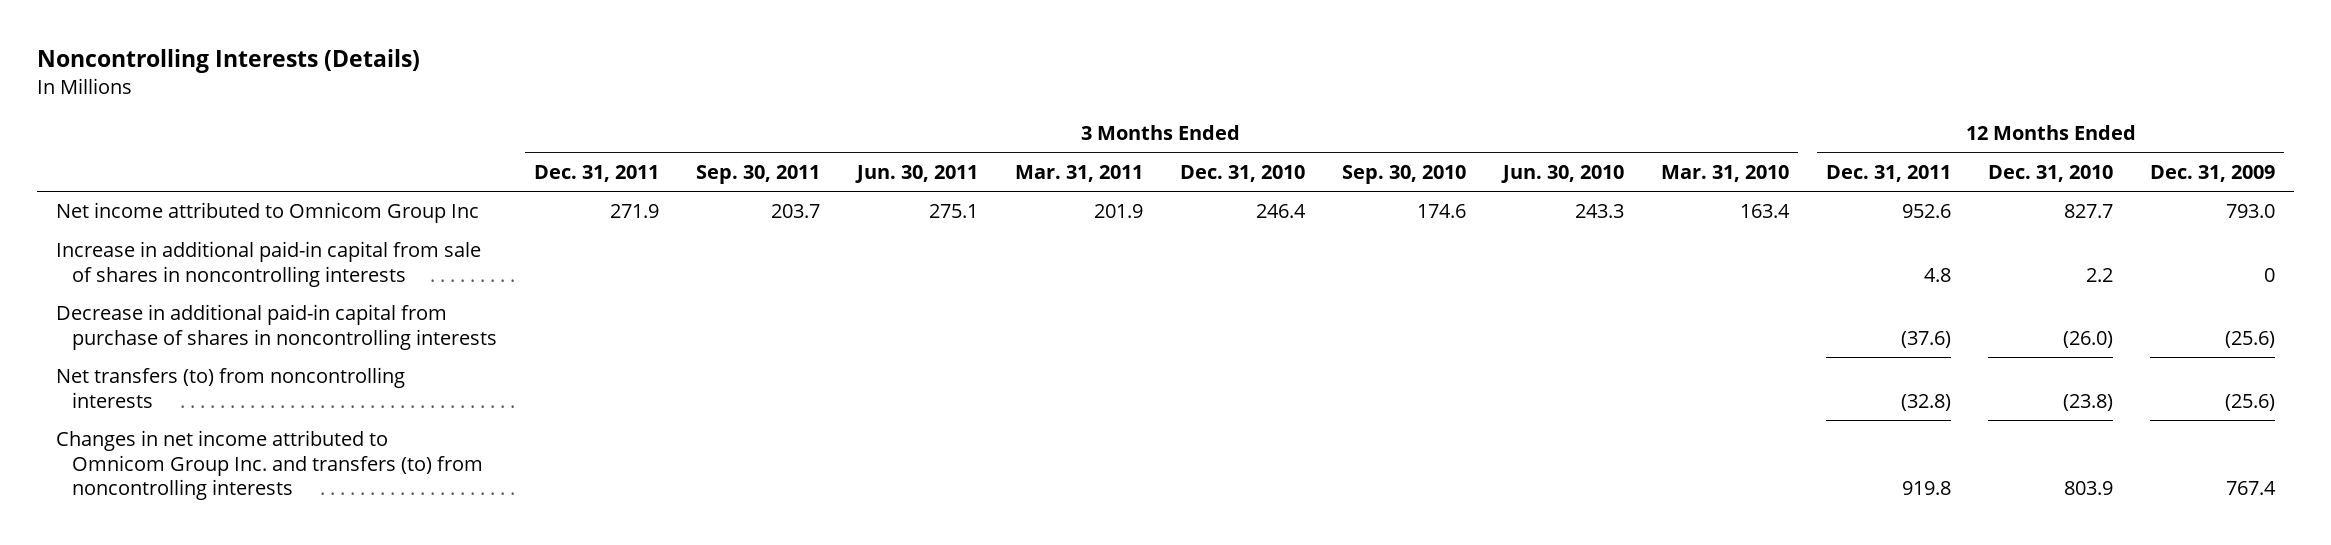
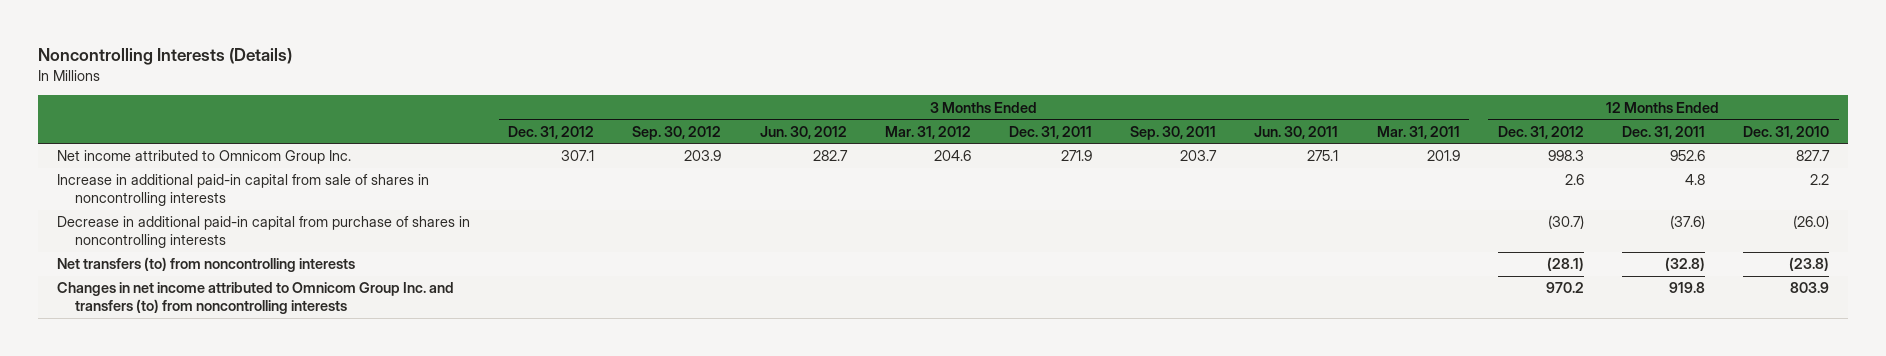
[1179,164,1305,182] Dec. 31, 2010 -> none
[1341,164,1466,184] Sep. 30, 2010 -> none
[1500,164,1624,183] Jun. 30, 2010 -> none
[1661,164,1790,182] Mar. 31, 2010 -> none
[2150,164,2276,182] Dec. 31, 2009 -> none
none -> [508,125,595,139] Dec. 31, 2012
none -> [632,125,722,140] Sep. 30, 2012
none -> [759,125,847,139] Jun. 30, 2012
none -> [884,125,971,139] Mar. 31, 2012
none -> [1497,125,1584,139] Dec. 31, 2012
[55,202,479,224] Net income attributed to Omnicom Group Inc -> [57,150,352,165] Net income attributed to Omnicom Group Inc.

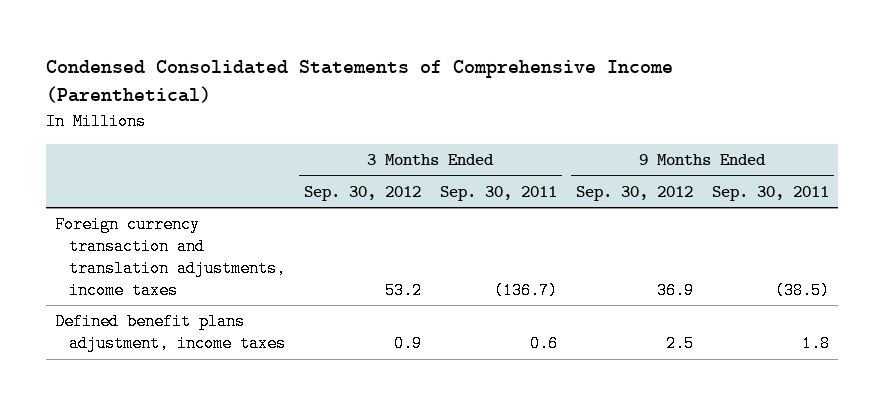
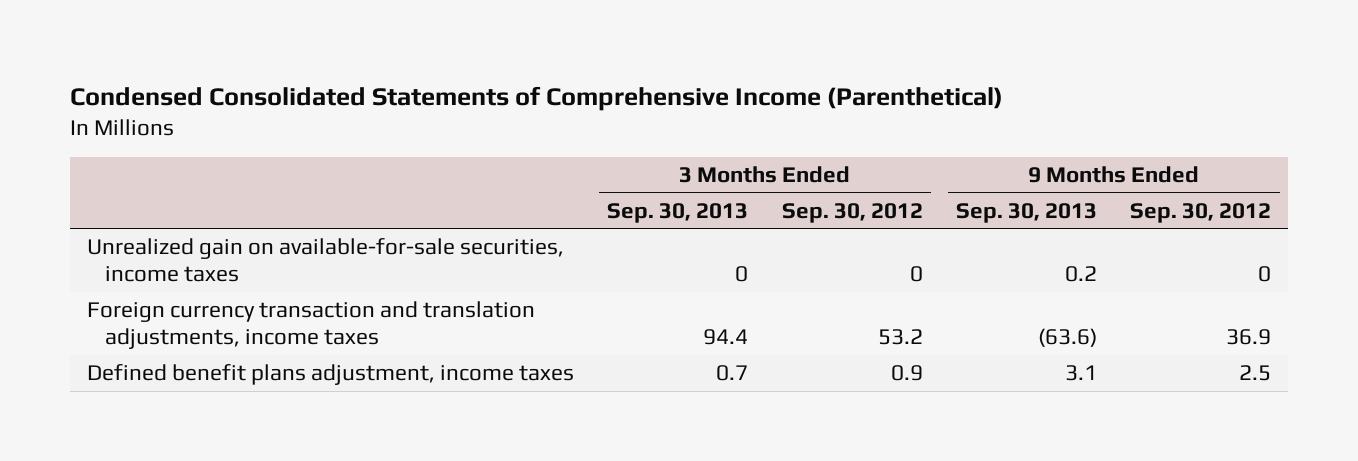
[439,185,557,201] Sep. 30, 2011 -> none
[711,185,829,201] Sep. 30, 2011 -> none
none -> [607,202,749,223] Sep. 30, 2013
none -> [956,202,1098,223] Sep. 30, 2013
none -> [86,238,564,283] Unrealized gain on available-for-sale securities, income taxes

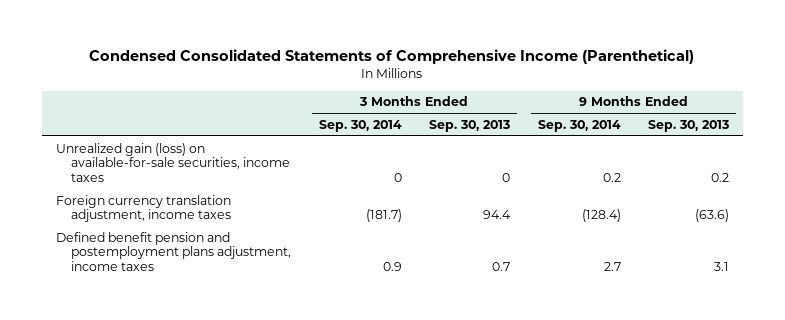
[781,202,923,223] Sep. 30, 2012 -> none
[1130,202,1272,223] Sep. 30, 2012 -> none
none -> [318,119,402,132] Sep. 30, 2014
none -> [537,119,621,132] Sep. 30, 2014
[86,238,564,283] Unrealized gain on available-for-sale securities, income taxes -> [55,142,291,183] Unrealized gain (loss) on available-for-sale securities, income taxes
[86,301,535,350] Foreign currency transaction and translation adjustments, income taxes -> [55,194,232,223] Foreign currency translation adjustment, income taxes
[86,364,574,386] Defined benefit plans adjustment, income taxes -> [55,231,292,272] Defined benefit pension and postemployment plans adjustment, income taxes

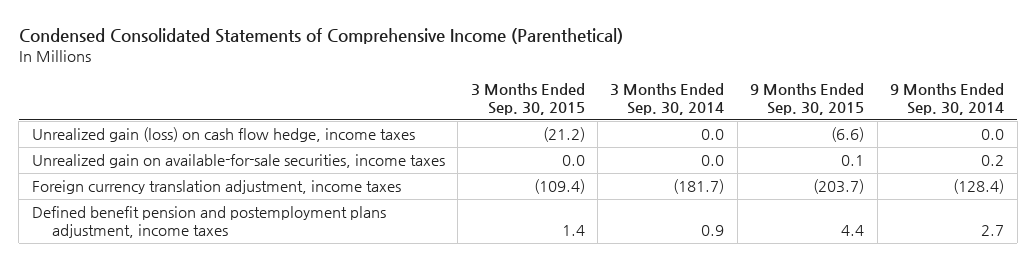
[429,119,511,132] Sep. 30, 2013 -> none
[648,119,730,132] Sep. 30, 2013 -> none
none -> [470,82,585,115] 3 Months Ended Sep. 30, 2015
none -> [750,82,865,115] 9 Months Ended Sep. 30, 2015
none -> [31,127,415,143] Unrealized gain (loss) on cash flow hedge, income taxes
[55,142,291,183] Unrealized gain (loss) on available-for-sale securities, income taxes -> [31,154,445,169] Unrealized gain on available-for-sale securities, income taxes
[393,173,402,183] 0 -> [701,155,725,167] 0.0

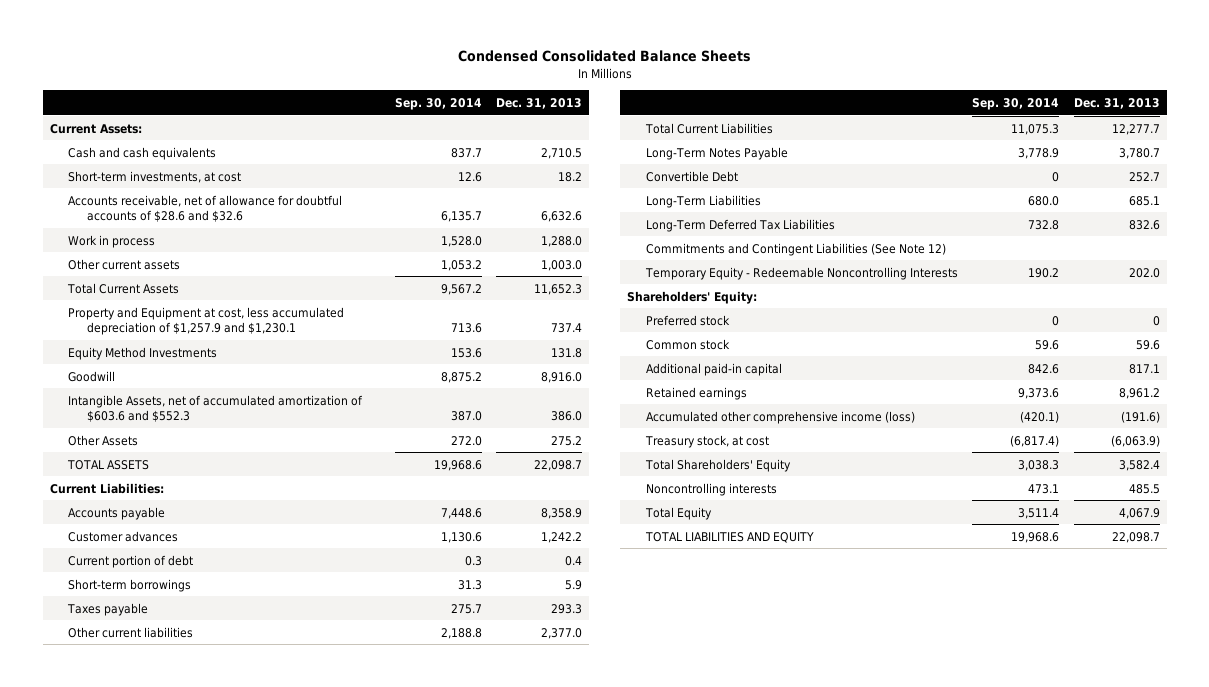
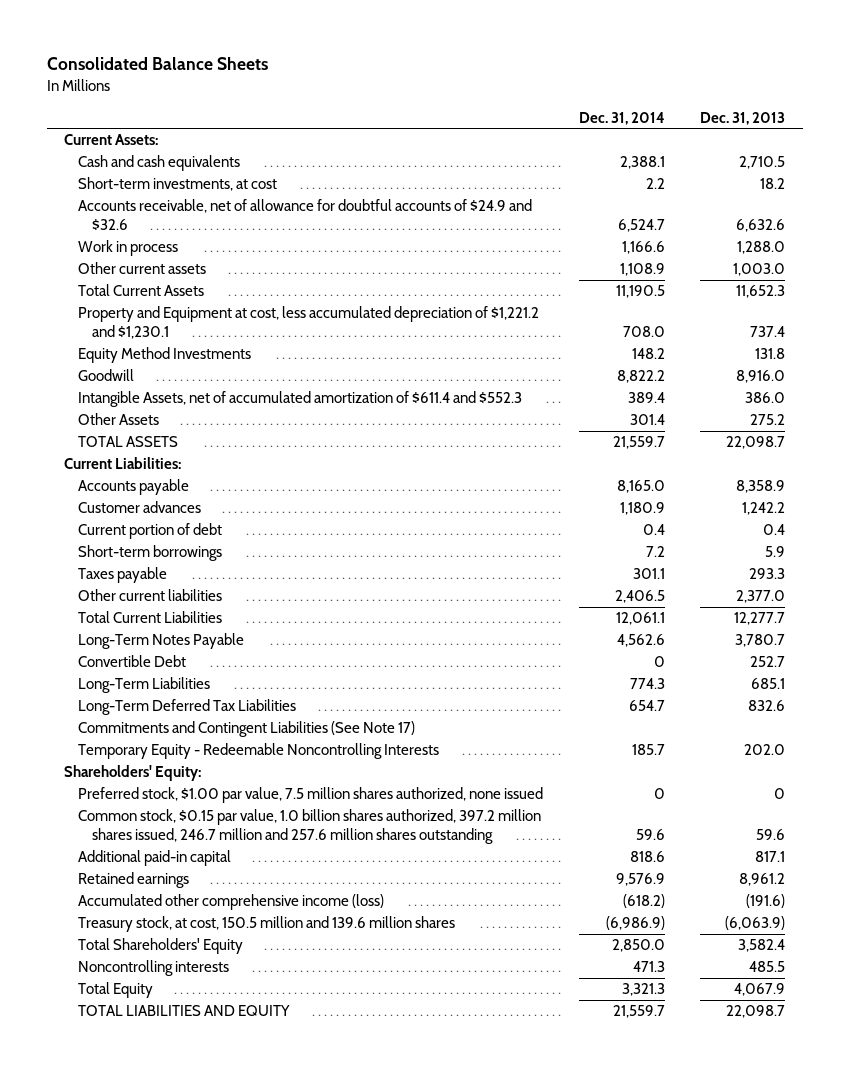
[457,50,751,63] Condensed Consolidated Balance Sheets -> [46,57,268,71] Consolidated Balance Sheets
[394,97,482,110] Sep. 30, 2014 -> none
none -> [578,111,665,125] Dec. 31, 2014
[68,194,343,222] Accounts receivable, net of allowance for doubtful accounts of $28.6 and $32.6 -> [78,199,533,231] Accounts receivable, net of allowance for doubtful accounts of $24.9 and $32.6
[68,306,345,335] Property and Equipment at cost, less accumulated depreciation of $1,257.9 and $1,230.1 -> [78,306,540,339] Property and Equipment at cost, less accumulated depreciation of $1,221.2 and $1,230.1
[68,394,364,422] Intangible Assets, net of accumulated amortization of $603.6 and $552.3 -> [78,391,523,408] Intangible Assets, net of accumulated amortization of $611.4 and $552.3
[645,242,946,256] Commitments and Contingent Liabilities (See Note 12) -> [78,721,416,738] Commitments and Contingent Liabilities (See Note 17)
[645,314,730,326] Preferred stock -> [78,787,544,804] Preferred stock, $1.00 par value, 7.5 million shares authorized, none issued
[645,338,730,350] Common stock -> [78,809,542,844] Common stock, $0.15 par value, 1.0 billion shares authorized, 397.2 million shares issued, 246.7 million and 257.6 million shares outstanding
[644,434,769,448] Treasury stock, at cost -> [78,916,456,933] Treasury stock, at cost, 150.5 million and 139.6 million shares

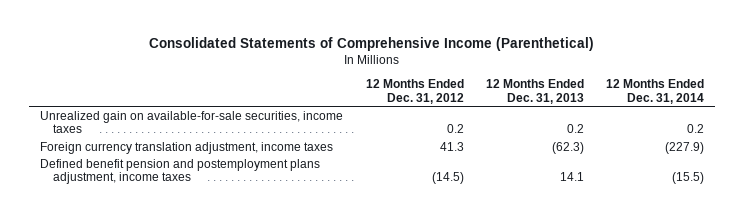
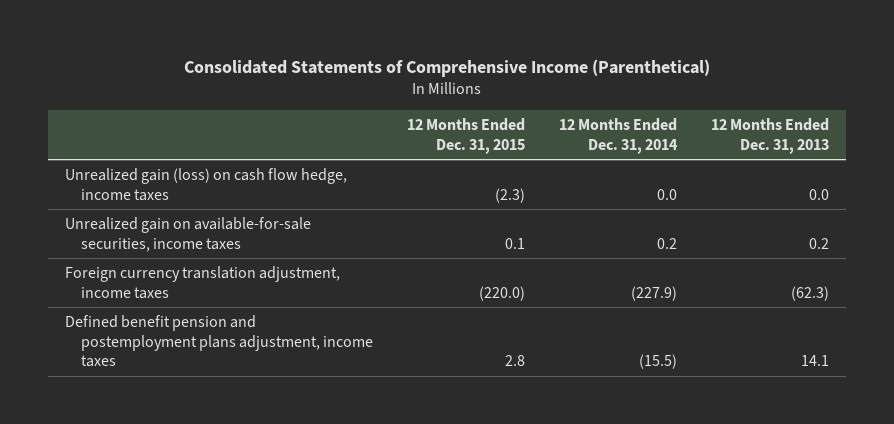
[365,79,464,105] 12 Months Ended Dec. 31, 2012 -> none
none -> [406,117,525,154] 12 Months Ended Dec. 31, 2015
none -> [65,168,348,201] Unrealized gain (loss) on cash flow hedge, income taxes

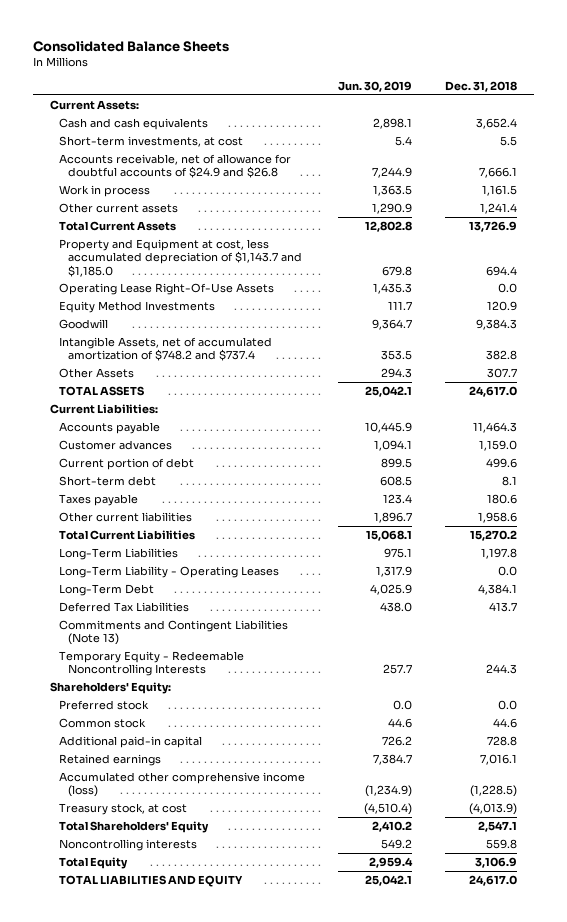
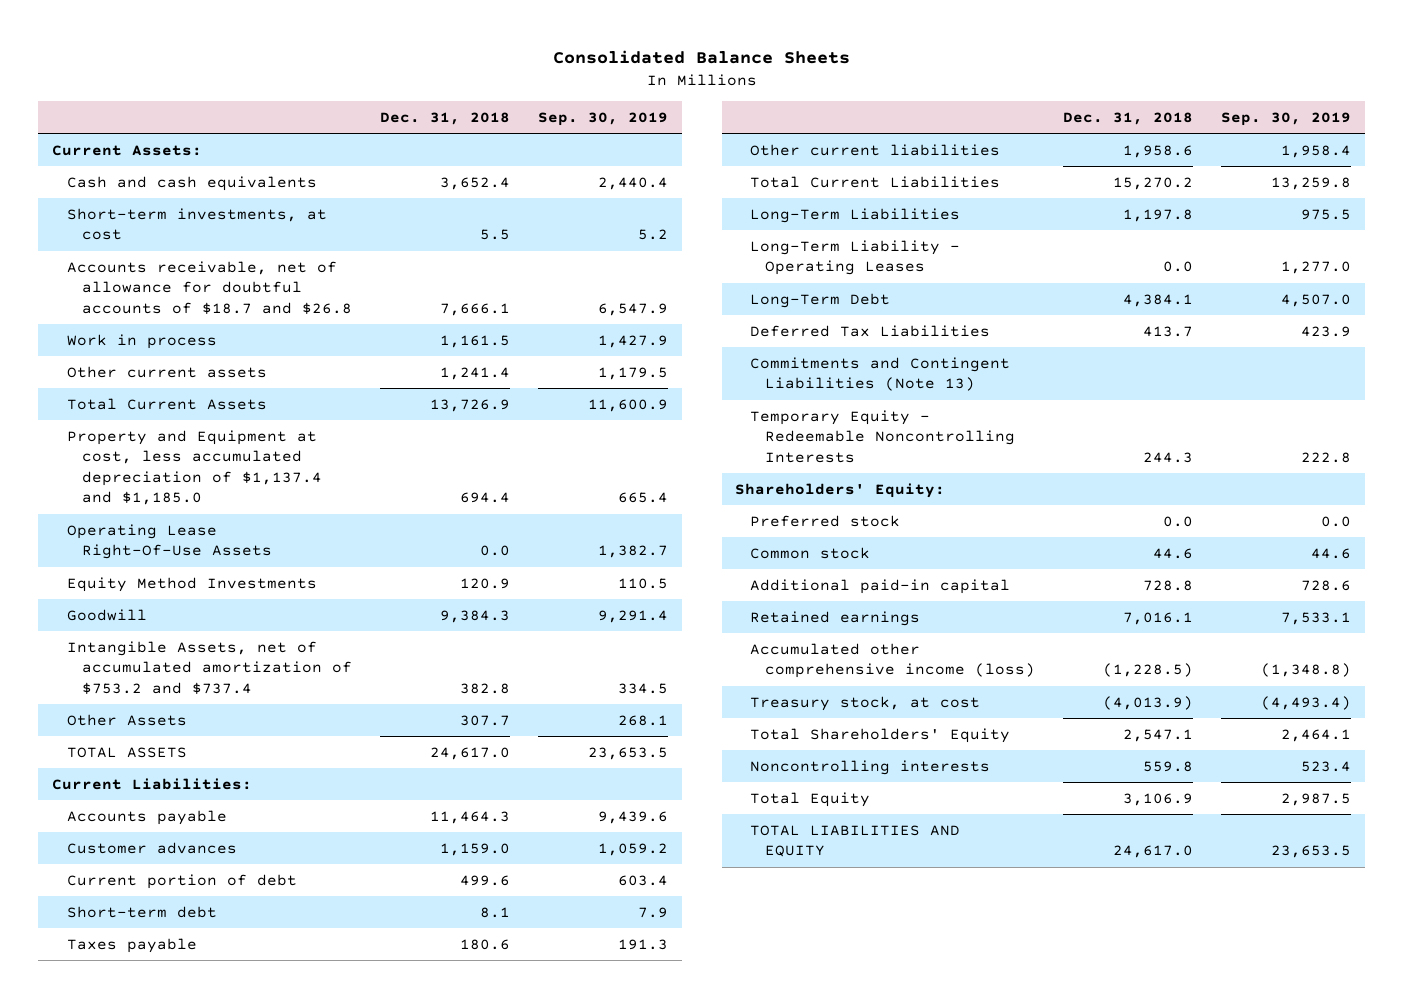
[337,80,412,92] Jun. 30, 2019 -> none
none -> [537,111,668,126] Sep. 30, 2019
[58,153,291,179] Accounts receivable, net of allowance for doubtful accounts of $24.9 and $26.8 -> [67,260,353,314] Accounts receivable, net of allowance for doubtful accounts of $18.7 and $26.8
[58,238,302,277] Property and Equipment at cost, less accumulated depreciation of $1,143.7 and $1,185.0 -> [67,429,323,506] Property and Equipment at cost, less accumulated depreciation of $1,137.4 and $1,185.0
[58,336,272,362] Intangible Assets, net of accumulated amortization of $748.2 and $737.4 -> [67,640,353,694] Intangible Assets, net of accumulated amortization of $753.2 and $737.4

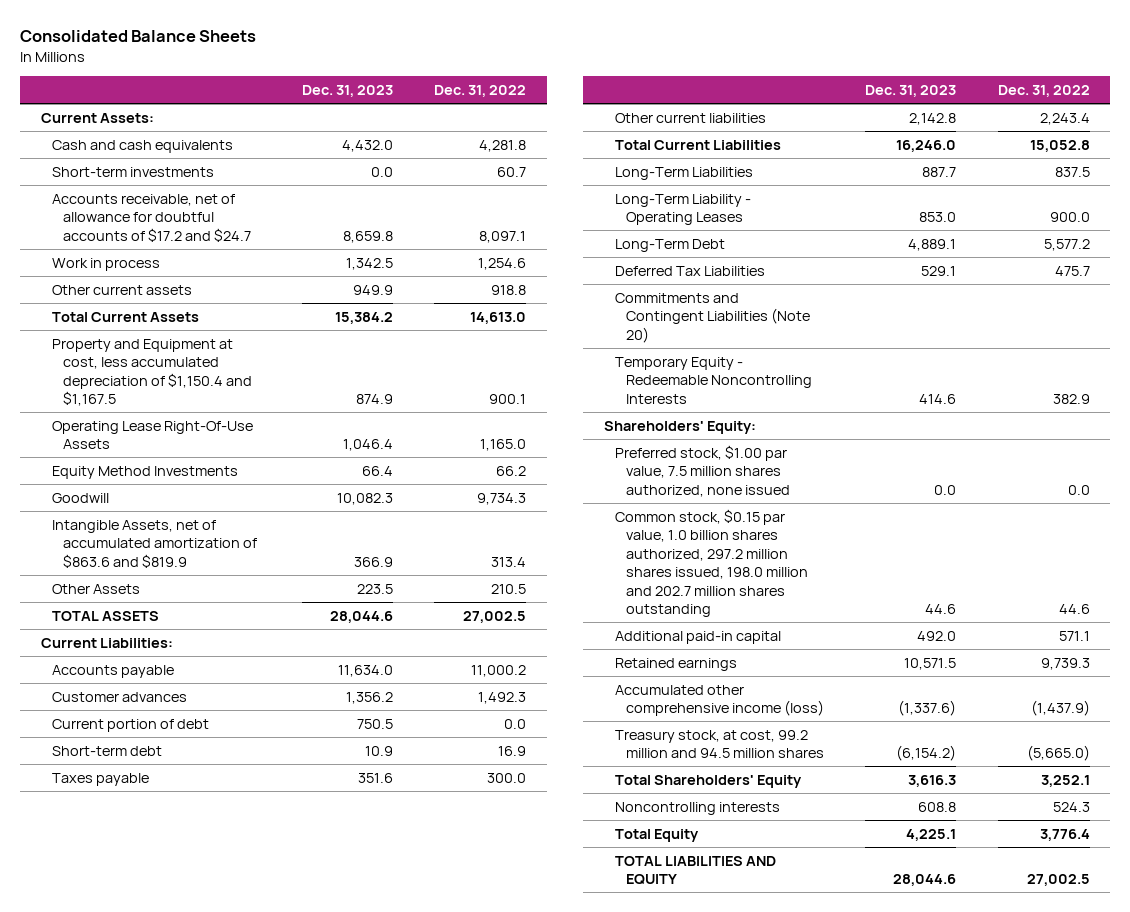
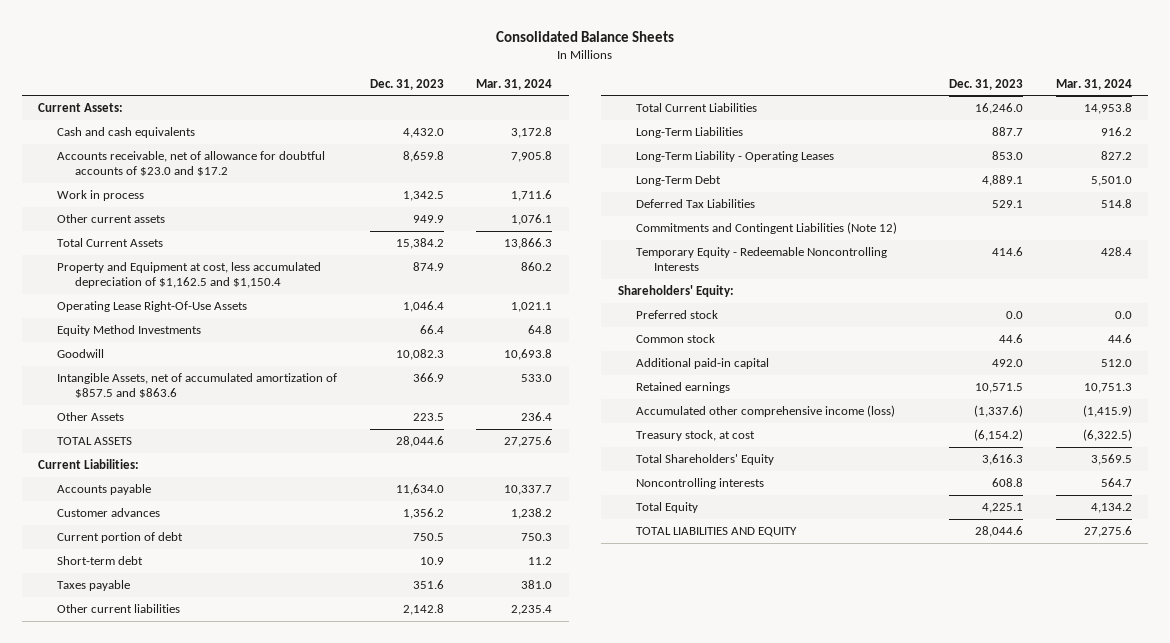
[434,85,527,98] Dec. 31, 2022 -> none
none -> [476,78,553,90] Mar. 31, 2024
[51,166,214,177] Short-term investments -> none
[51,193,251,242] Accounts receivable, net of allowance for doubtful accounts of $17.2 and $24.7 -> [56,150,325,177] Accounts receivable, net of allowance for doubtful accounts of $23.0 and $17.2
[51,338,252,407] Property and Equipment at cost, less accumulated depreciation of $1,150.4 and $1,167.5 -> [56,261,321,289] Property and Equipment at cost, less accumulated depreciation of $1,162.5 and $1,150.4
[51,519,257,568] Intangible Assets, net of accumulated amortization of $863.6 and $819.9 -> [56,372,337,399] Intangible Assets, net of accumulated amortization of $857.5 and $863.6
[614,292,810,343] Commitments and Contingent Liabilities (Note 20) -> [635,221,897,234] Commitments and Contingent Liabilities (Note 12)
[614,444,790,497] Preferred stock, $1.00 par value, 7.5 million shares authorized, none issued -> [635,309,718,319] Preferred stock
[614,508,808,618] Common stock, $0.15 par value, 1.0 billion shares authorized, 297.2 million shares issued, 198.0 million and 202.7 million shares outstanding -> [635,333,715,343] Common stock
[614,729,824,759] Treasury stock, at cost, 99.2 million and 94.5 million shares -> [635,429,755,441] Treasury stock, at cost

